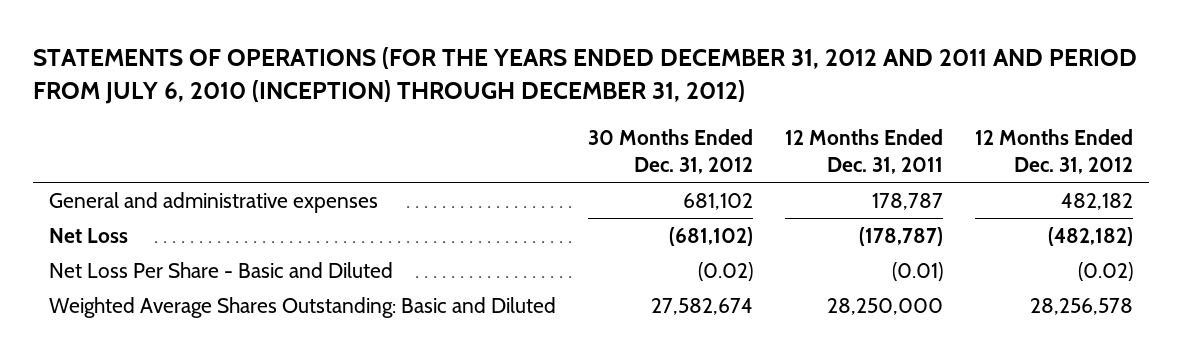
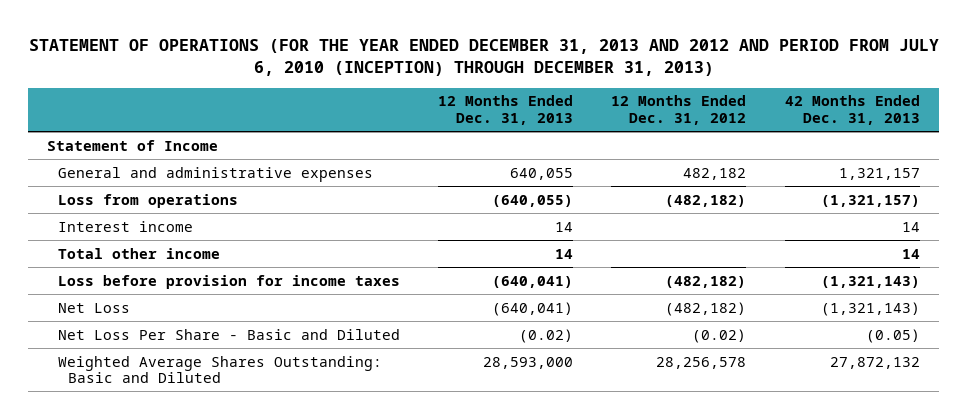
[33,47,1138,105] STATEMENTS OF OPERATIONS (FOR THE YEARS ENDED DECEMBER 31, 2012 AND 2011 AND PERIOD FROM JULY 6, 2010 (INCEPTION) THROUGH DECEMBER 31, 2012) -> [28,38,939,77] STATEMENT OF OPERATIONS (FOR THE YEAR ENDED DECEMBER 31, 2013 AND 2012 AND PERIOD FROM JULY 6, 2010 (INCEPTION) THROUGH DECEMBER 31, 2013)
[588,129,754,175] 30 Months Ended Dec. 31, 2012 -> none
[785,129,944,175] 12 Months Ended Dec. 31, 2011 -> none
none -> [437,95,573,126] 12 Months Ended Dec. 31, 2013
none -> [784,95,920,126] 42 Months Ended Dec. 31, 2013
none -> [47,139,219,151] Statement of Income
none -> [57,193,238,208] Loss from operations
none -> [57,220,193,232] Interest income
none -> [57,247,220,259] Total other income
none -> [57,274,400,289] Loss before provision for income taxes

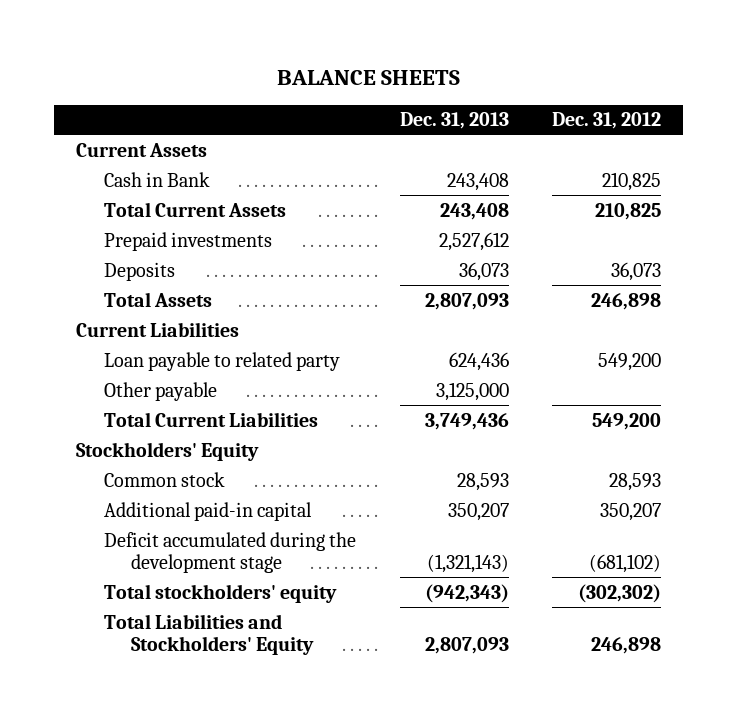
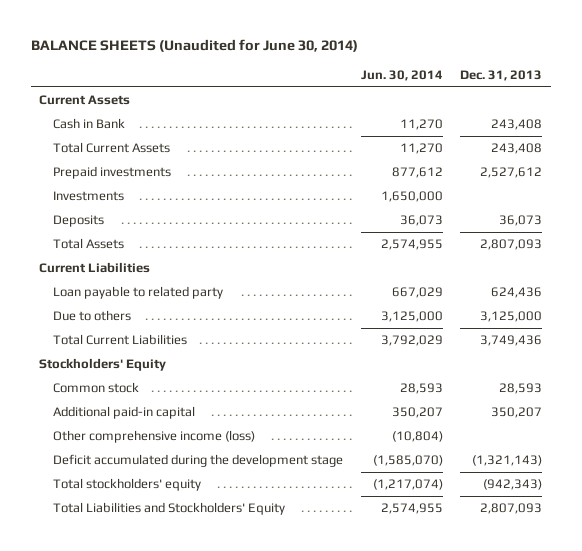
[276,69,460,85] BALANCE SHEETS -> [30,39,358,53] BALANCE SHEETS (Unaudited for June 30, 2014)
[552,112,662,130] Dec. 31, 2012 -> none
none -> [360,70,443,82] Jun. 30, 2014
none -> [52,190,124,201] Investments
[103,381,217,401] Other payable -> [52,309,131,321] Due to others
none -> [52,429,255,443] Other comprehensive income (loss)

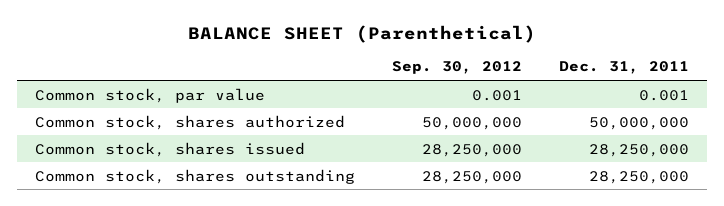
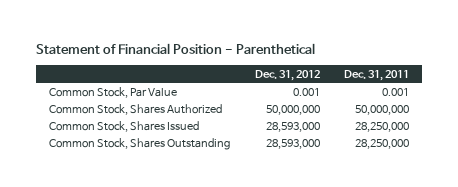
[187,24,536,43] BALANCE SHEET (Parenthetical) -> [36,42,316,54] Statement of Financial Position - Parenthetical
[391,61,522,75] Sep. 30, 2012 -> none
none -> [254,69,320,81] Dec. 31, 2012
[35,87,266,103] Common stock, par value -> [48,86,177,98] Common Stock, Par Value
[35,114,346,130] Common stock, shares authorized -> [48,103,222,115] Common Stock, Shares Authorized
[35,141,306,157] Common stock, shares issued -> [48,120,199,132] Common Stock, Shares Issued
[35,168,356,184] Common stock, shares outstanding -> [48,137,230,150] Common Stock, Shares Outstanding

